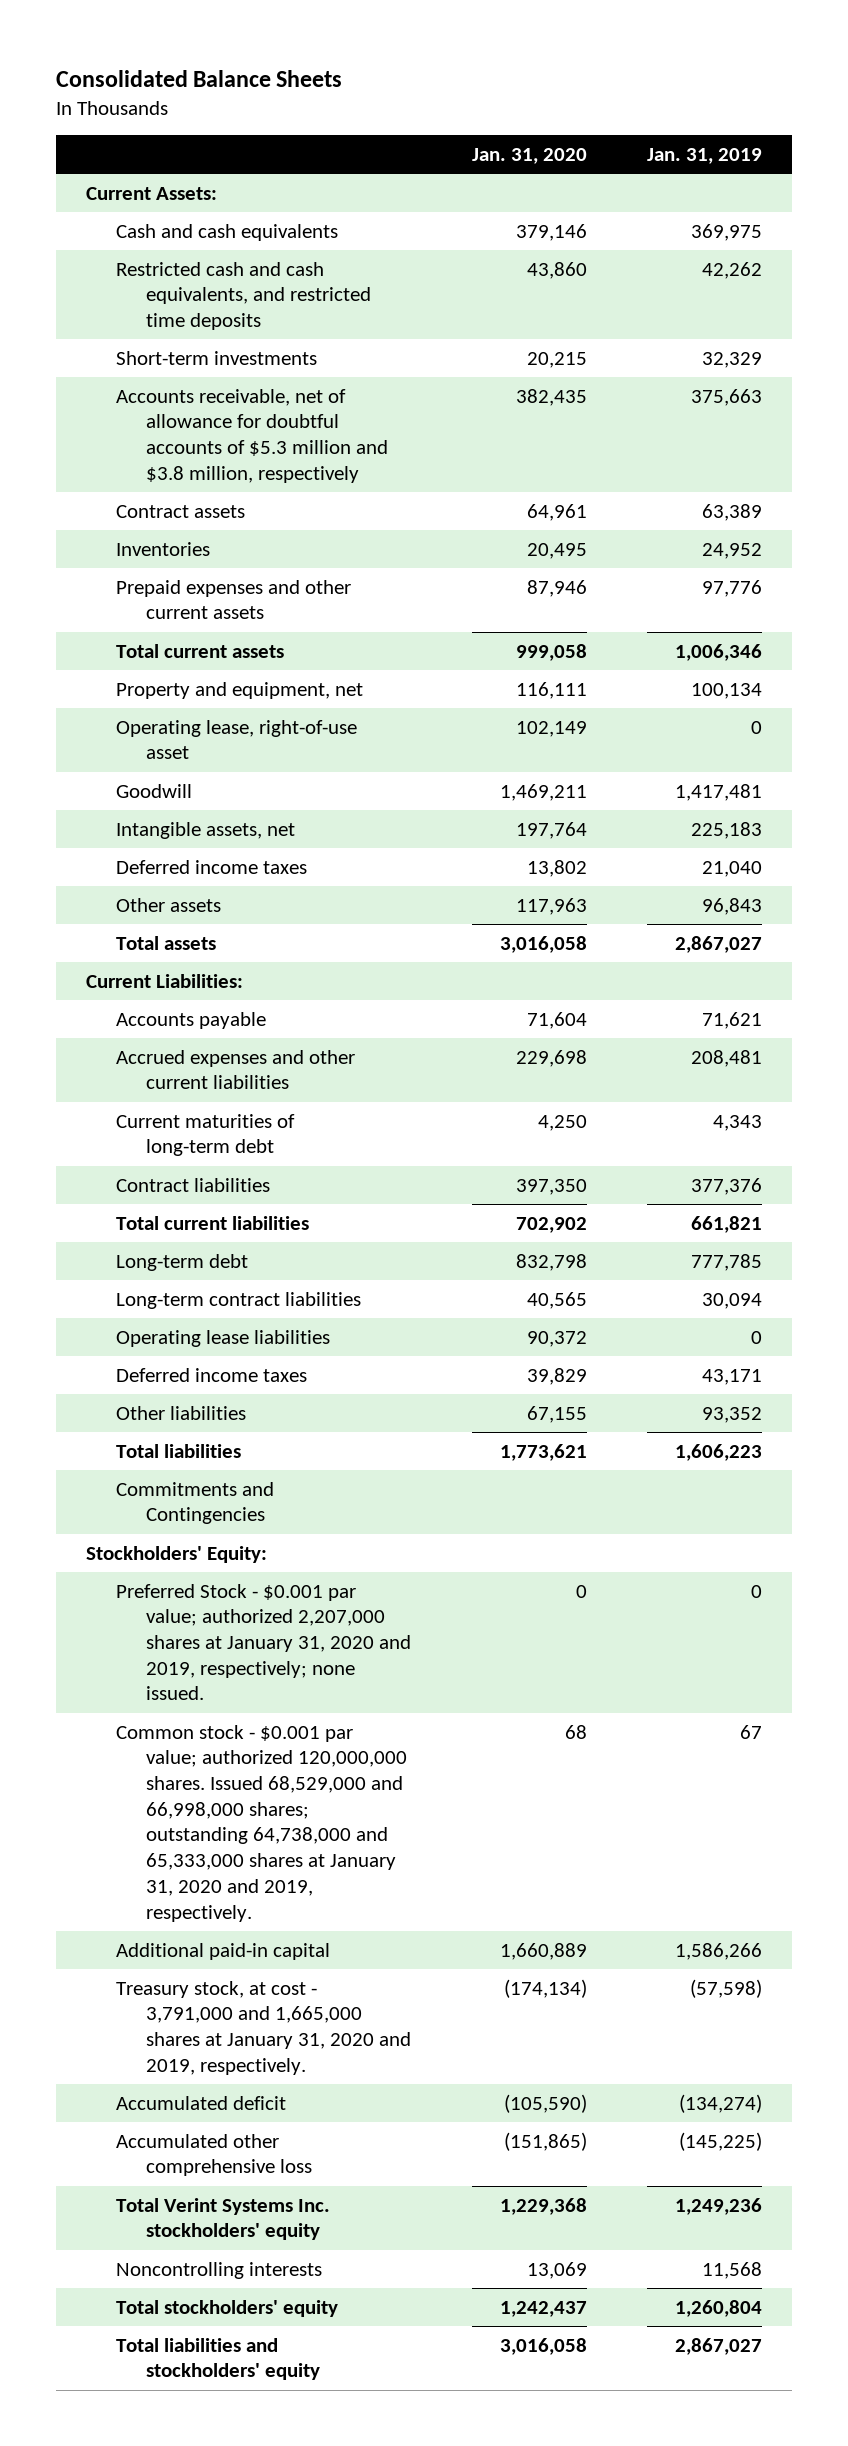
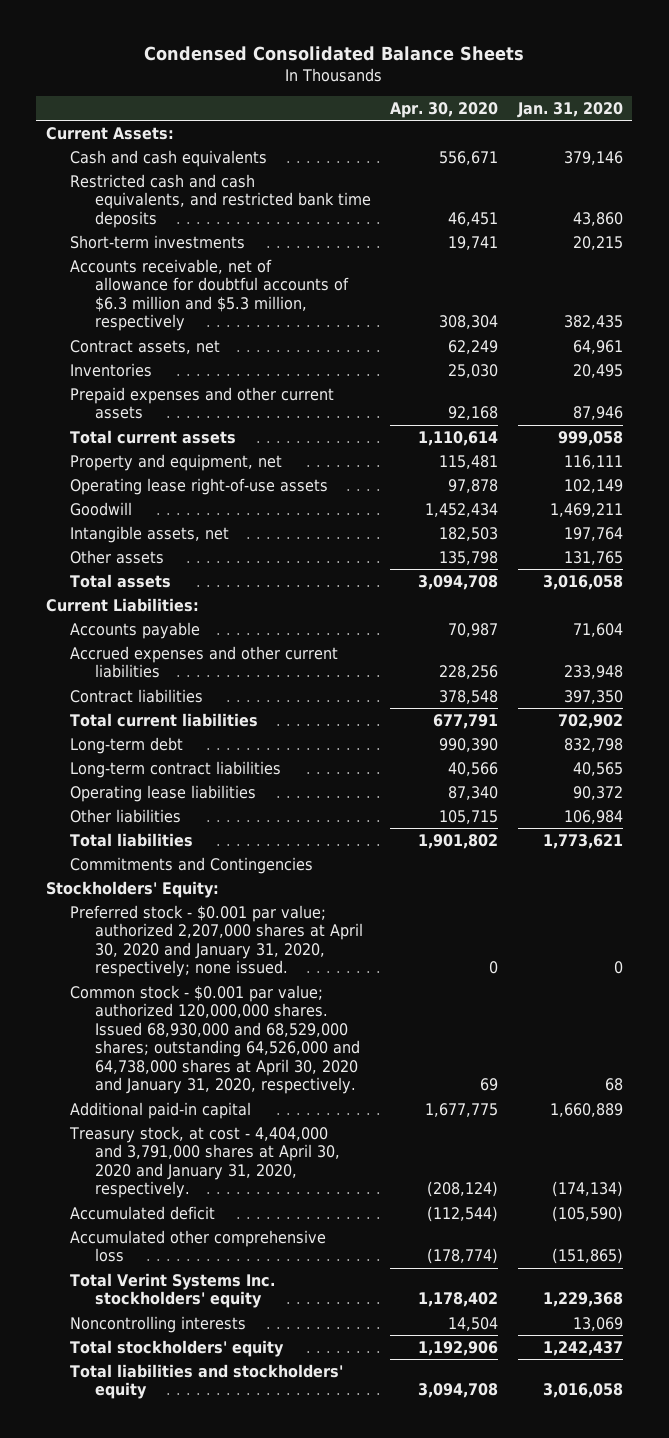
[55,70,342,88] Consolidated Balance Sheets -> [144,46,525,62] Condensed Consolidated Balance Sheets
[647,147,763,164] Jan. 31, 2019 -> none
none -> [390,101,499,118] Apr. 30, 2020
[115,261,372,331] Restricted cash and cash equivalents, and restricted time deposits -> [70,173,371,228] Restricted cash and cash equivalents, and restricted bank time deposits
[115,388,389,483] Accounts receivable, net of allowance for doubtful accounts of $5.3 million and $3.8 million, respectively -> [70,258,349,332] Accounts receivable, net of allowance for doubtful accounts of $6.3 million and $5.3 million, respectively
[115,504,245,518] Contract assets -> [70,339,221,354] Contract assets, net
[115,719,357,760] Operating lease, right-of-use asset -> [70,477,329,495] Operating lease right-of-use assets
[115,859,307,874] Deferred income taxes -> none
[515,897,587,915] 117,963 -> [563,550,623,565] 131,765
[115,1113,295,1157] Current maturities of long-term debt -> none
[515,1049,587,1067] 229,698 -> [563,665,623,680] 233,948
[115,1367,307,1382] Deferred income taxes -> none
[526,1405,587,1423] 67,155 -> [563,809,623,824] 106,984
[115,1583,412,1701] Preferred Stock - $0.001 par value; authorized 2,207,000 shares at January 31, 2020 and 2019, respectively; none issued. -> [70,904,363,978] Preferred stock - $0.001 par value; authorized 2,207,000 shares at April 30, 2020 and January 31, 2020, respectively; none issued.
[115,1724,408,1922] Common stock - $0.001 par value; authorized 120,000,000 shares. Issued 68,529,000 and 66,998,000 shares; outstanding 64,738,000 and 65,333,000 shares at January 31, 2020 and 2019, respectively. -> [70,984,360,1095] Common stock - $0.001 par value; authorized 120,000,000 shares. Issued 68,930,000 and 68,529,000 shares; outstanding 64,526,000 and 64,738,000 shares at April 30, 2020 and January 31, 2020, respectively.
[115,1980,412,2075] Treasury stock, at cost - 3,791,000 and 1,665,000 shares at January 31, 2020 and 2019, respectively. -> [69,1125,340,1199] Treasury stock, at cost - 4,404,000 and 3,791,000 shares at April 30, 2020 and January 31, 2020, respectively.

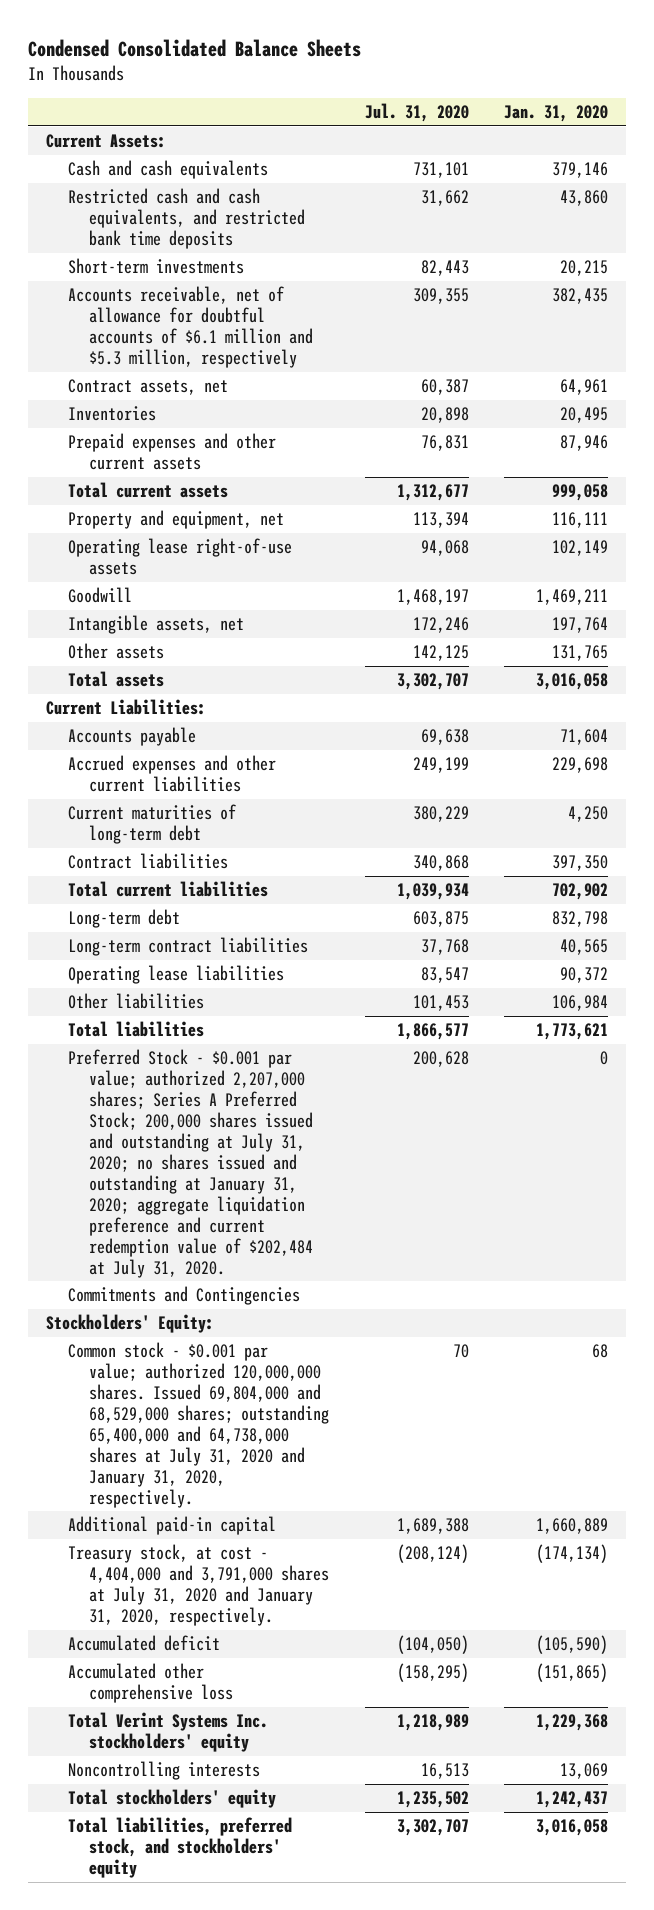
[390,101,499,118] Apr. 30, 2020 -> none
none -> [364,103,469,123] Jul. 31, 2020
[70,258,349,332] Accounts receivable, net of allowance for doubtful accounts of $6.3 million and $5.3 million, respectively -> [67,286,314,369] Accounts receivable, net of allowance for doubtful accounts of $6.1 million and $5.3 million, respectively
[563,665,623,680] 233,948 -> [552,757,609,774] 229,698
none -> [67,804,236,845] Current maturities of long-term debt
none -> [67,1049,314,1278] Preferred Stock - $0.001 par value; authorized 2,207,000 shares; Series A Preferred Stock; 200,000 shares issued and outstanding at July 31, 2020; no shares issued and outstanding at January 31, 2020; aggregate liquidation preference and current redemption value of $202,484 at July 31, 2020.
[70,904,363,978] Preferred stock - $0.001 par value; authorized 2,207,000 shares at April 30, 2020 and January 31, 2020, respectively; none issued. -> none
[70,984,360,1095] Common stock - $0.001 par value; authorized 120,000,000 shares. Issued 68,930,000 and 68,529,000 shares; outstanding 64,526,000 and 64,738,000 shares at April 30, 2020 and January 31, 2020, respectively. -> [67,1342,330,1508] Common stock - $0.001 par value; authorized 120,000,000 shares. Issued 69,804,000 and 68,529,000 shares; outstanding 65,400,000 and 64,738,000 shares at July 31, 2020 and January 31, 2020, respectively.
[69,1125,340,1199] Treasury stock, at cost - 4,404,000 and 3,791,000 shares at April 30, 2020 and January 31, 2020, respectively. -> [67,1544,330,1627] Treasury stock, at cost - 4,404,000 and 3,791,000 shares at July 31, 2020 and January 31, 2020, respectively.
[70,1363,344,1400] Total liabilities and stockholders' equity -> [67,1817,292,1879] Total liabilities, preferred stock, and stockholders' equity

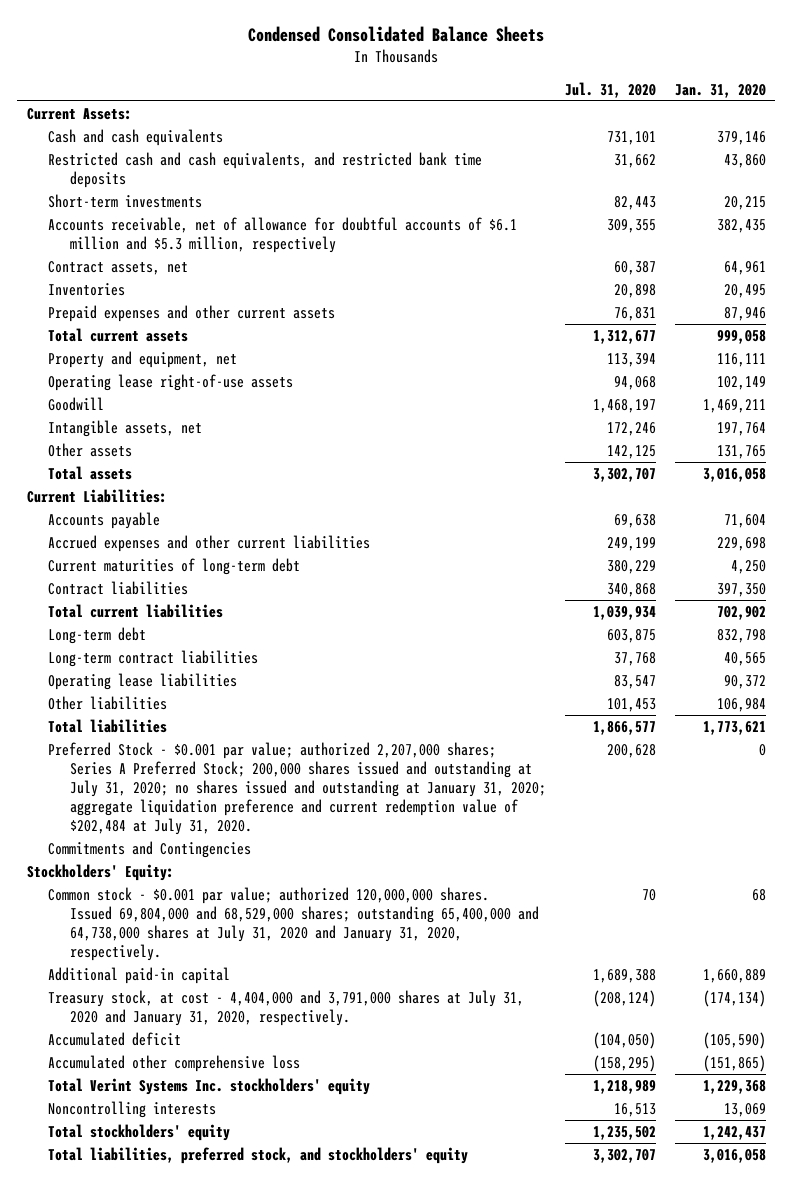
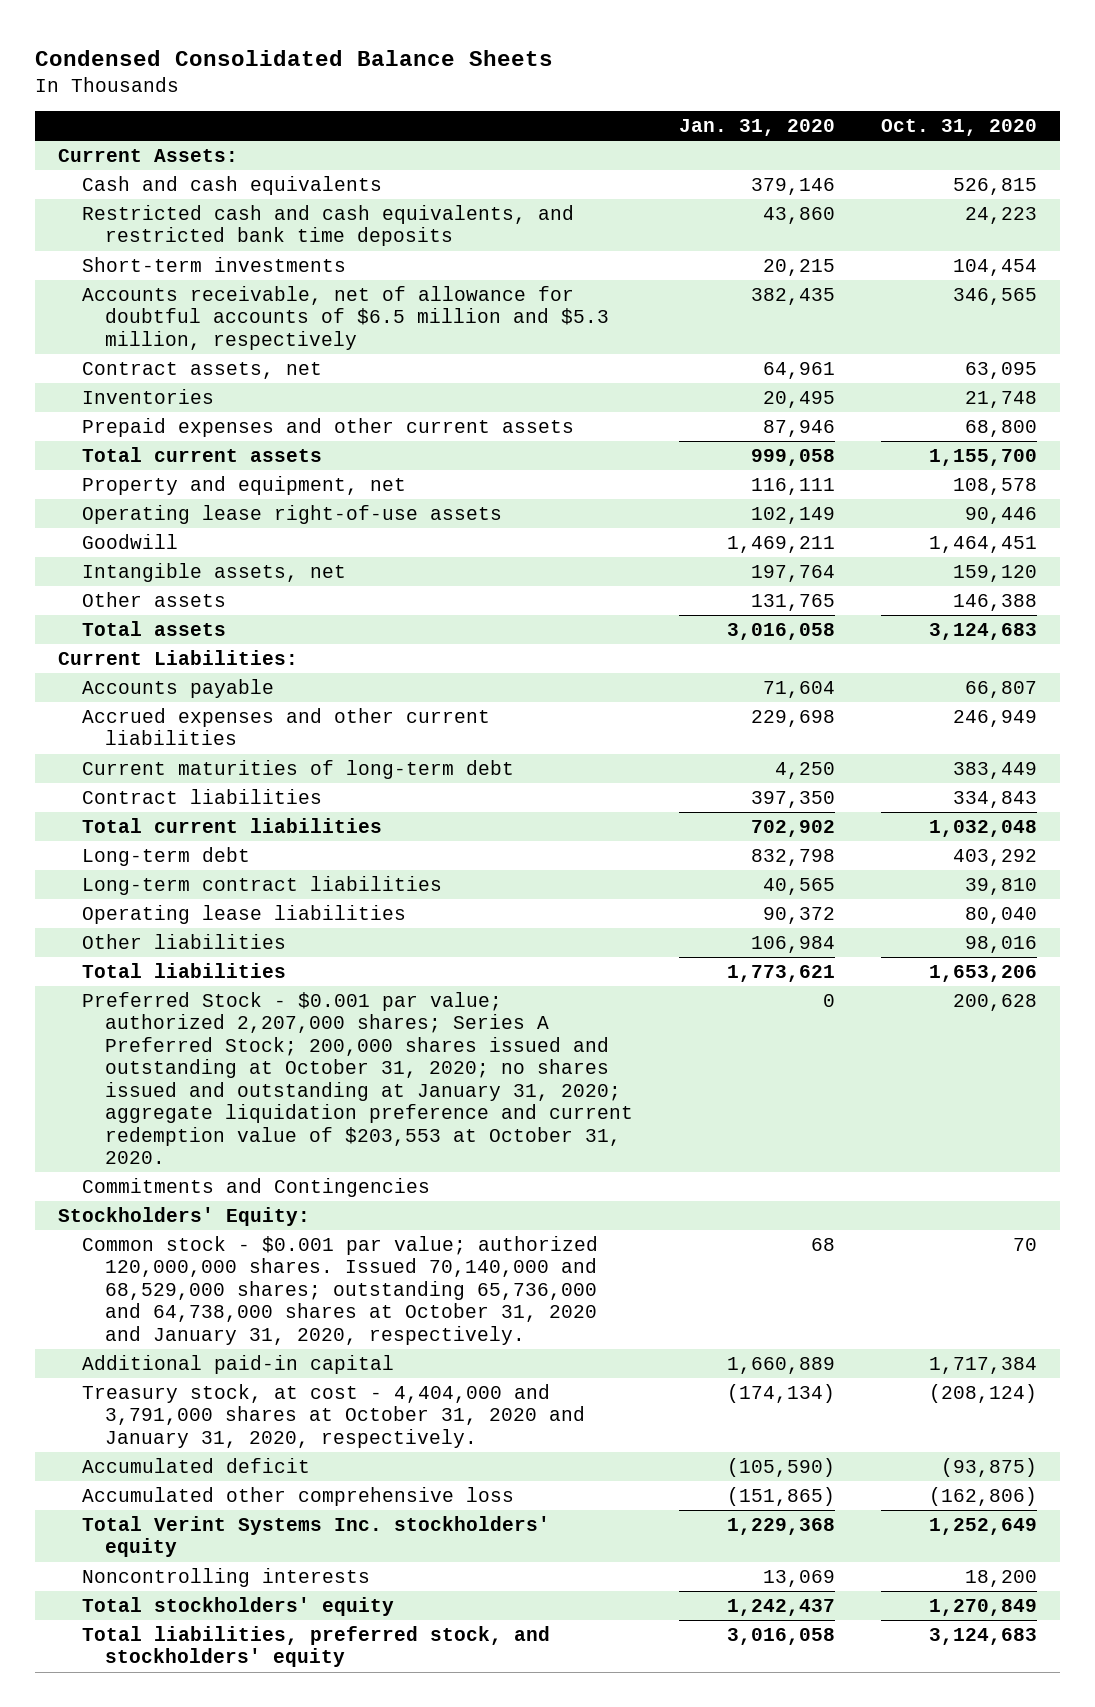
[564,81,656,98] Jul. 31, 2020 -> none
none -> [880,119,1037,137] Oct. 31, 2020
[48,217,518,253] Accounts receivable, net of allowance for doubtful accounts of $6.1 million and $5.3 million, respectively -> [81,285,609,350] Accounts receivable, net of allowance for doubtful accounts of $6.5 million and $5.3 million, respectively
[48,742,546,835] Preferred Stock - $0.001 par value; authorized 2,207,000 shares; Series A Preferred Stock; 200,000 shares issued and outstanding at July 31, 2020; no shares issued and outstanding at January 31, 2020; aggregate liquidation preference and current redemption value of $202,484 at July 31, 2020. -> [81,991,633,1165] Preferred Stock - $0.001 par value; authorized 2,207,000 shares; Series A Preferred Stock; 200,000 shares issued and outstanding at October 31, 2020; no shares issued and outstanding at January 31, 2020; aggregate liquidation preference and current redemption value of $203,553 at October 31, 2020.
[48,887,539,961] Common stock - $0.001 par value; authorized 120,000,000 shares. Issued 69,804,000 and 68,529,000 shares; outstanding 65,400,000 and 64,738,000 shares at July 31, 2020 and January 31, 2020, respectively. -> [81,1235,598,1345] Common stock - $0.001 par value; authorized 120,000,000 shares. Issued 70,140,000 and 68,529,000 shares; outstanding 65,736,000 and 64,738,000 shares at October 31, 2020 and January 31, 2020, respectively.
[48,990,525,1026] Treasury stock, at cost - 4,404,000 and 3,791,000 shares at July 31, 2020 and January 31, 2020, respectively. -> [81,1383,585,1448] Treasury stock, at cost - 4,404,000 and 3,791,000 shares at October 31, 2020 and January 31, 2020, respectively.

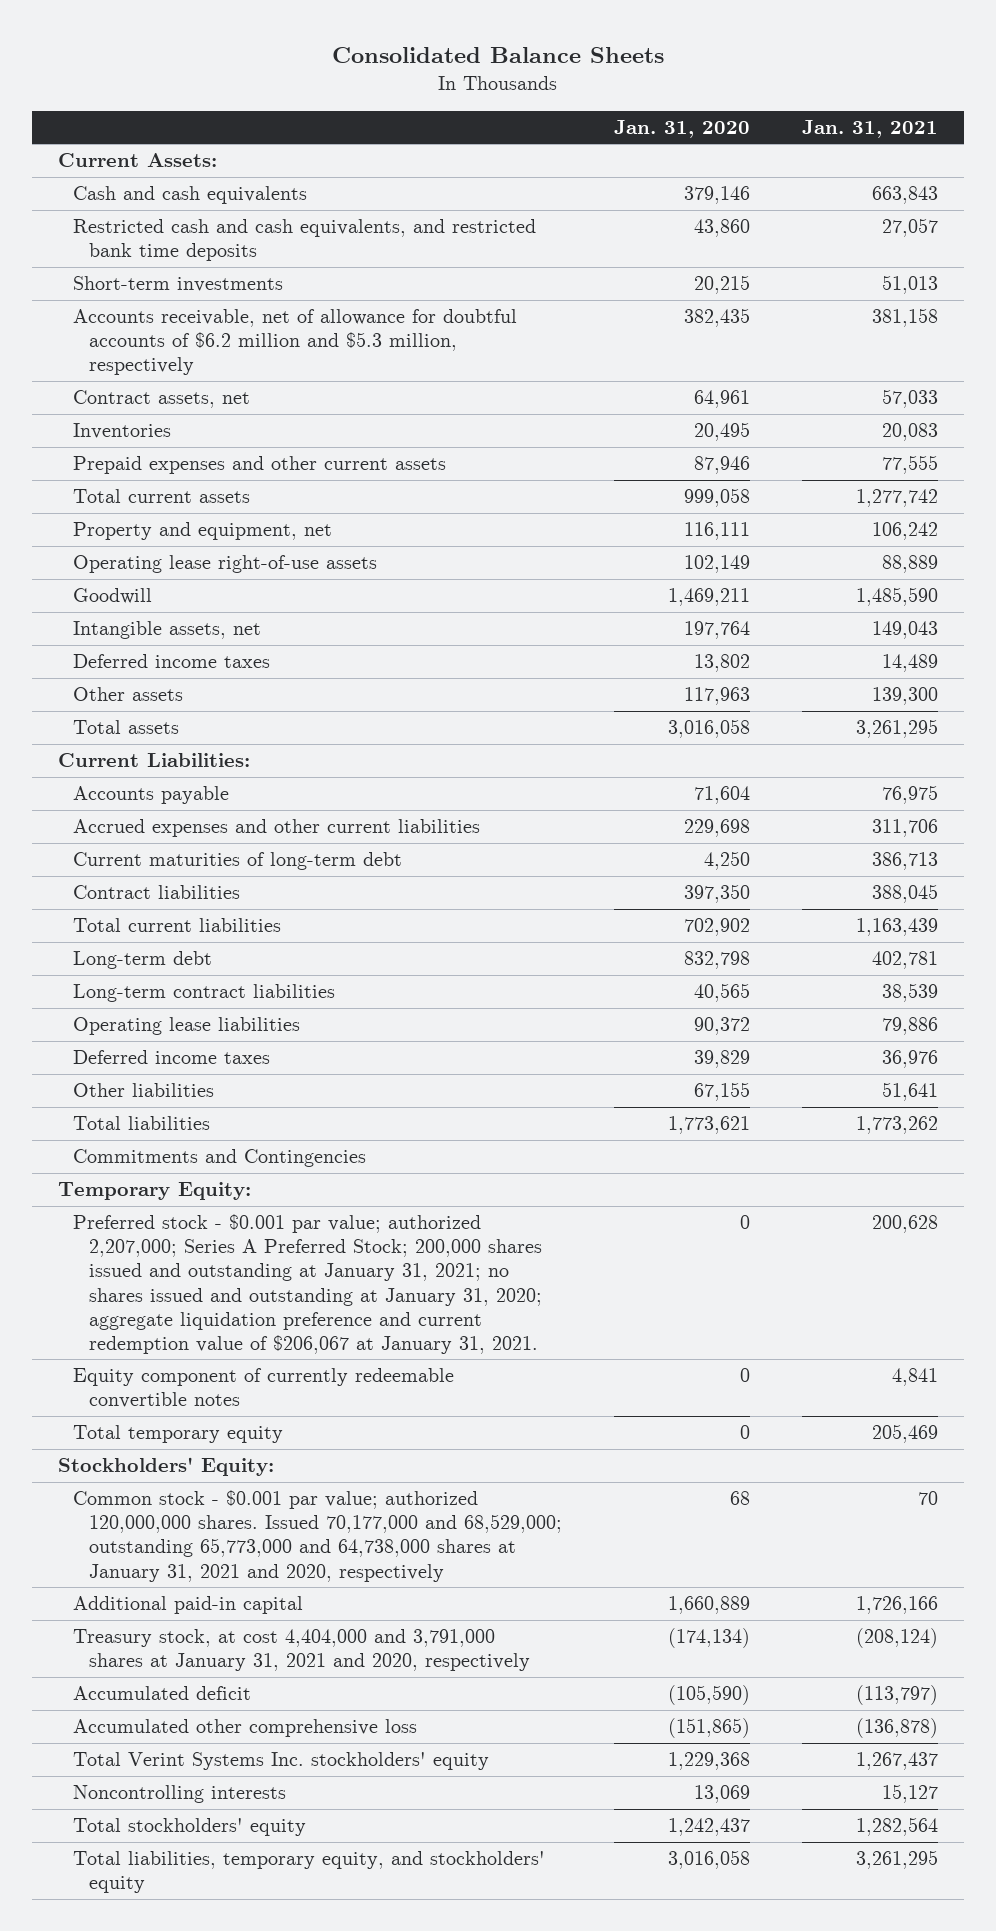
[35,49,554,66] Condensed Consolidated Balance Sheets -> [332,47,665,64] Consolidated Balance Sheets
[880,119,1037,137] Oct. 31, 2020 -> none
none -> [802,119,939,138] Jan. 31, 2021
[81,285,609,350] Accounts receivable, net of allowance for doubtful accounts of $6.5 million and $5.3 million, respectively -> [73,309,518,376] Accounts receivable, net of allowance for doubtful accounts of $6.2 million and $5.3 million, respectively
none -> [73,654,271,669] Deferred income taxes
[750,593,835,611] 131,765 -> [683,687,750,706] 117,963
none -> [73,1050,271,1065] Deferred income taxes
[750,935,835,953] 106,984 -> [693,1082,750,1102] 67,155
[81,991,633,1165] Preferred Stock - $0.001 par value; authorized 2,207,000 shares; Series A Preferred Stock; 200,000 shares issued and outstanding at October 31, 2020; no shares issued and outstanding at January 31, 2020; aggregate liquidation preference and current redemption value of $203,553 at October 31, 2020. -> none
none -> [58,1182,252,1201] Temporary Equity:
none -> [73,1214,542,1354] Preferred stock - $0.001 par value; authorized 2,207,000; Series A Preferred Stock; 200,000 shares issued and outstanding at January 31, 2021; no shares issued and outstanding at January 31, 2020; aggregate liquidation preference and current redemption value of $206,067 at January 31, 2021.
none -> [73,1368,455,1409] Equity component of currently redeemable convertible notes
none -> [73,1425,284,1444] Total temporary equity
[81,1235,598,1345] Common stock - $0.001 par value; authorized 120,000,000 shares. Issued 70,140,000 and 68,529,000 shares; outstanding 65,736,000 and 64,738,000 shares at October 31, 2020 and January 31, 2020, respectively. -> [73,1490,562,1582] Common stock - $0.001 par value; authorized 120,000,000 shares. Issued 70,177,000 and 68,529,000; outstanding 65,773,000 and 64,738,000 shares at January 31, 2021 and 2020, respectively
[81,1383,585,1448] Treasury stock, at cost - 4,404,000 and 3,791,000 shares at October 31, 2020 and January 31, 2020, respectively. -> [73,1629,530,1672] Treasury stock, at cost 4,404,000 and 3,791,000 shares at January 31, 2021 and 2020, respectively
[81,1625,550,1668] Total liabilities, preferred stock, and stockholders' equity -> [73,1851,546,1894] Total liabilities, temporary equity, and stockholders' equity

